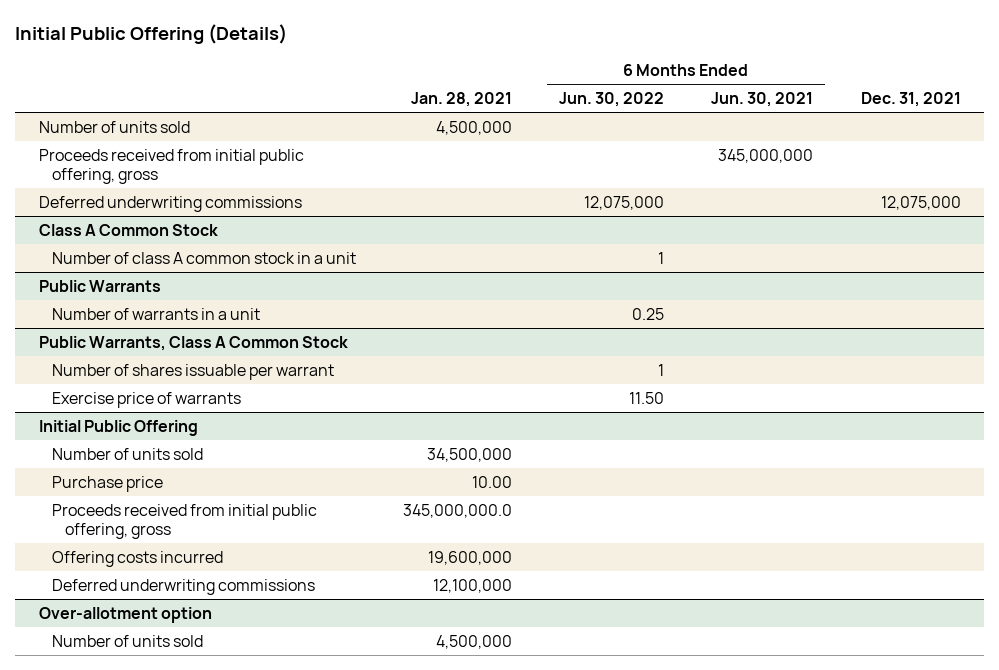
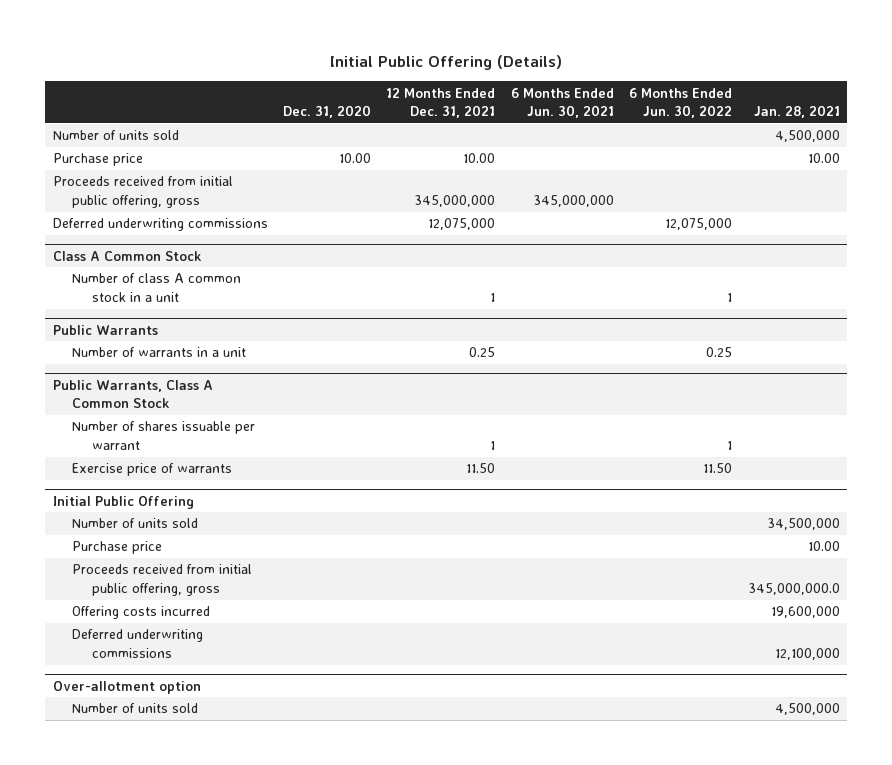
[860,92,961,108] Dec. 31, 2021 -> none
none -> [283,105,372,119] Dec. 31, 2020
none -> [386,87,496,119] 12 Months Ended Dec. 31, 2021
none -> [52,153,143,167] Purchase price

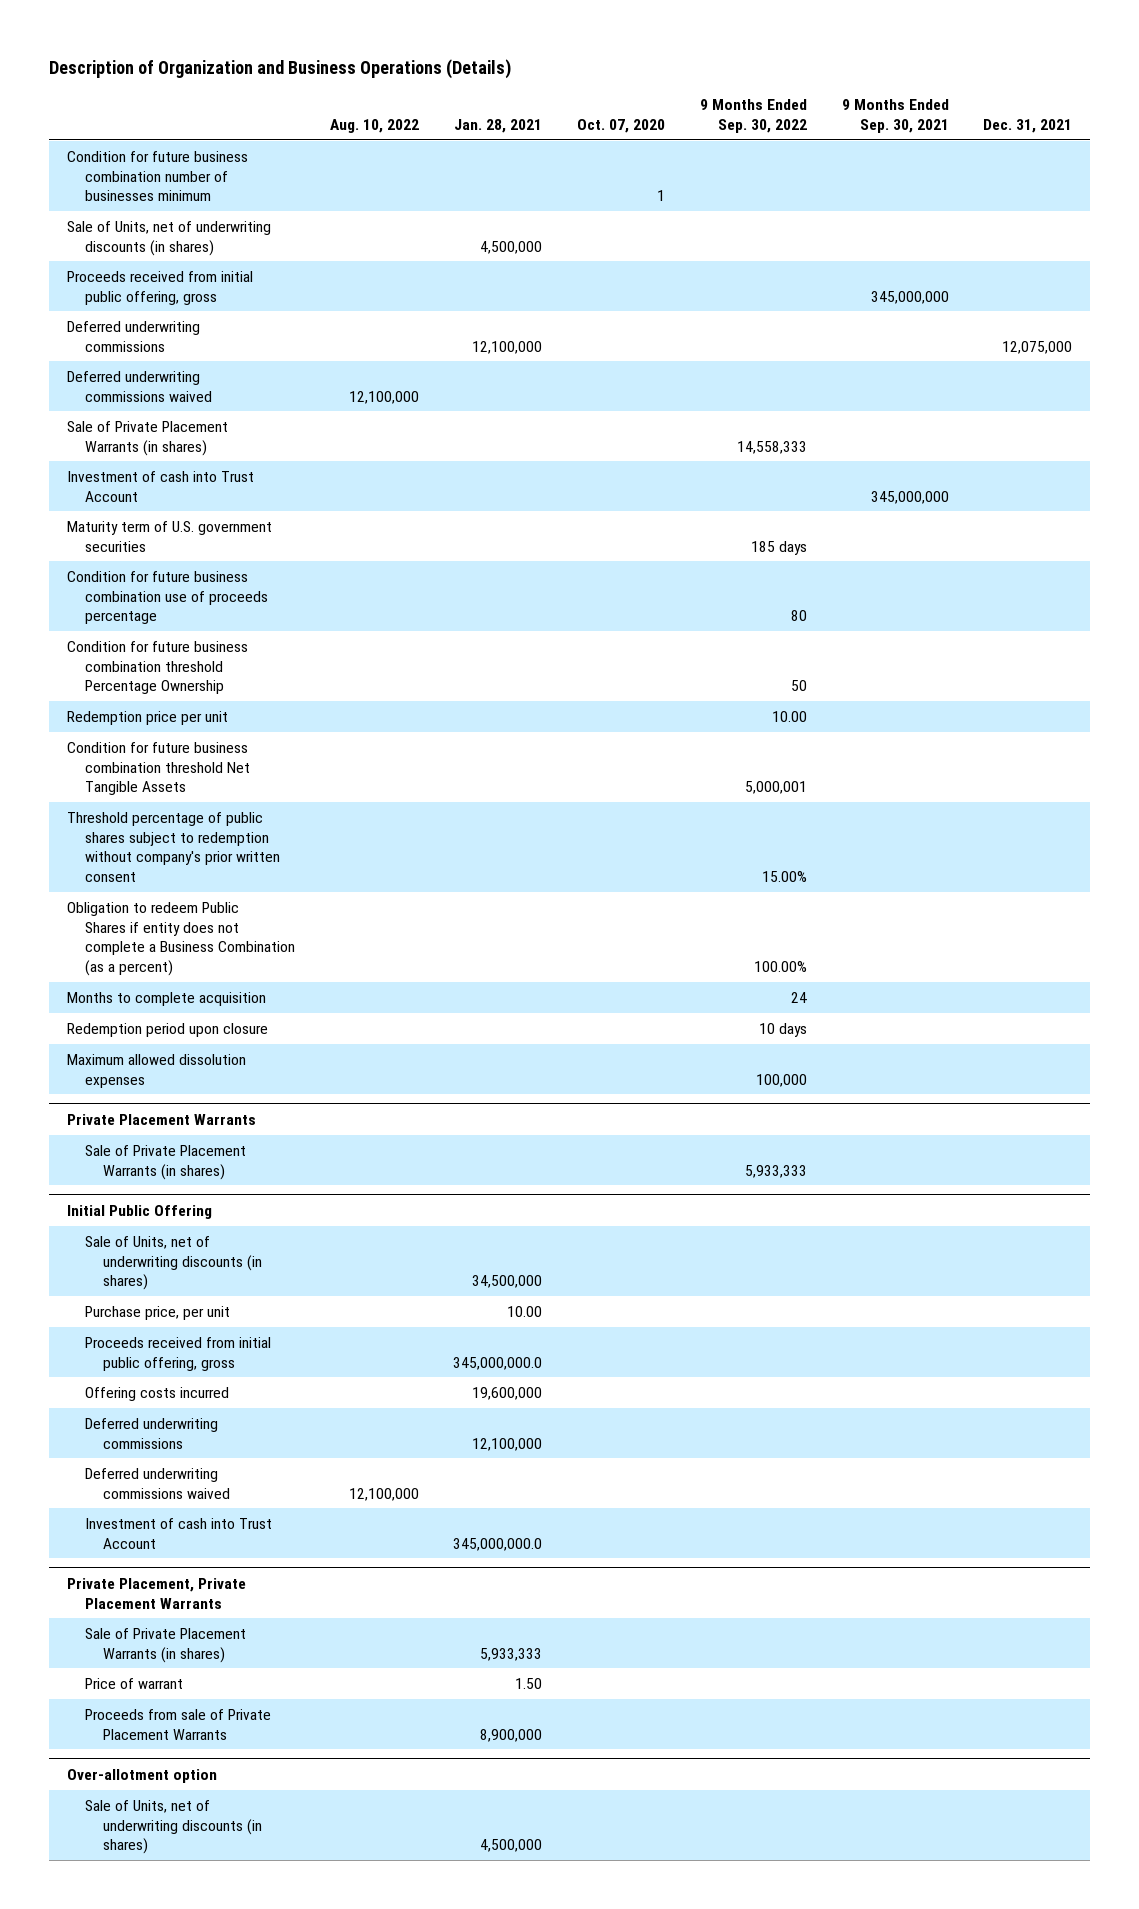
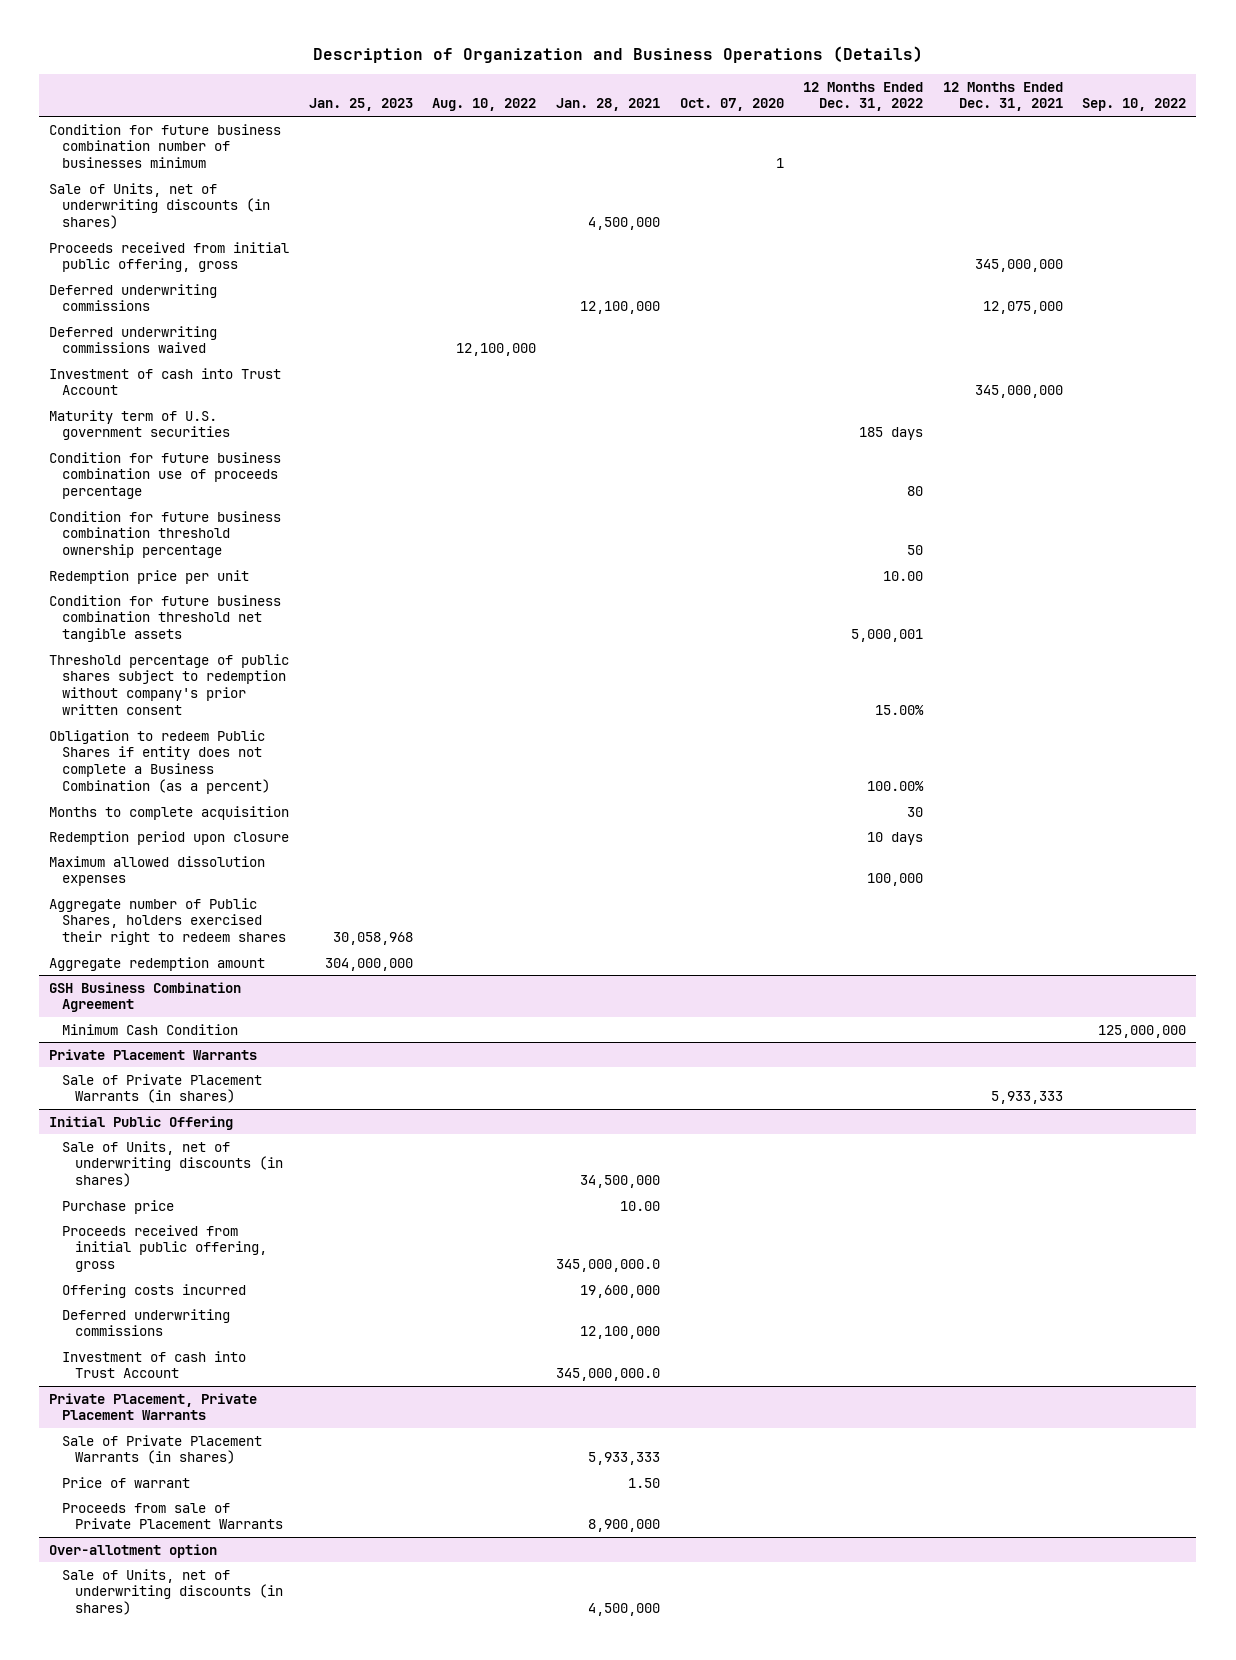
[699,98,807,133] 9 Months Ended Sep. 30, 2022 -> none
[841,98,949,133] 9 Months Ended Sep. 30, 2021 -> none
[983,118,1073,133] Dec. 31, 2021 -> none
none -> [308,98,413,112] Jan. 25, 2023
none -> [803,81,924,112] 12 Months Ended Dec. 31, 2022
none -> [942,81,1063,112] 12 Months Ended Dec. 31, 2021
none -> [1082,98,1187,112] Sep. 10, 2022
[66,420,228,456] Sale of Private Placement Warrants (in shares) -> none
[66,640,248,695] Condition for future business combination threshold Percentage Ownership -> [49,510,282,559] Condition for future business combination threshold ownership percentage
[66,741,250,796] Condition for future business combination threshold Net Tangible Assets -> [49,594,282,643] Condition for future business combination threshold net tangible assets
none -> [49,897,287,946] Aggregate number of Public Shares, holders exercised their right to redeem shares
none -> [49,956,266,971] Aggregate redemption amount
none -> [49,981,242,1013] GSH Business Combination Agreement
none -> [62,1023,239,1035] Minimum Cash Condition
[84,1305,230,1320] Purchase price, per unit -> [62,1199,175,1214] Purchase price
[84,1467,231,1499] Deferred underwriting commissions waived -> none

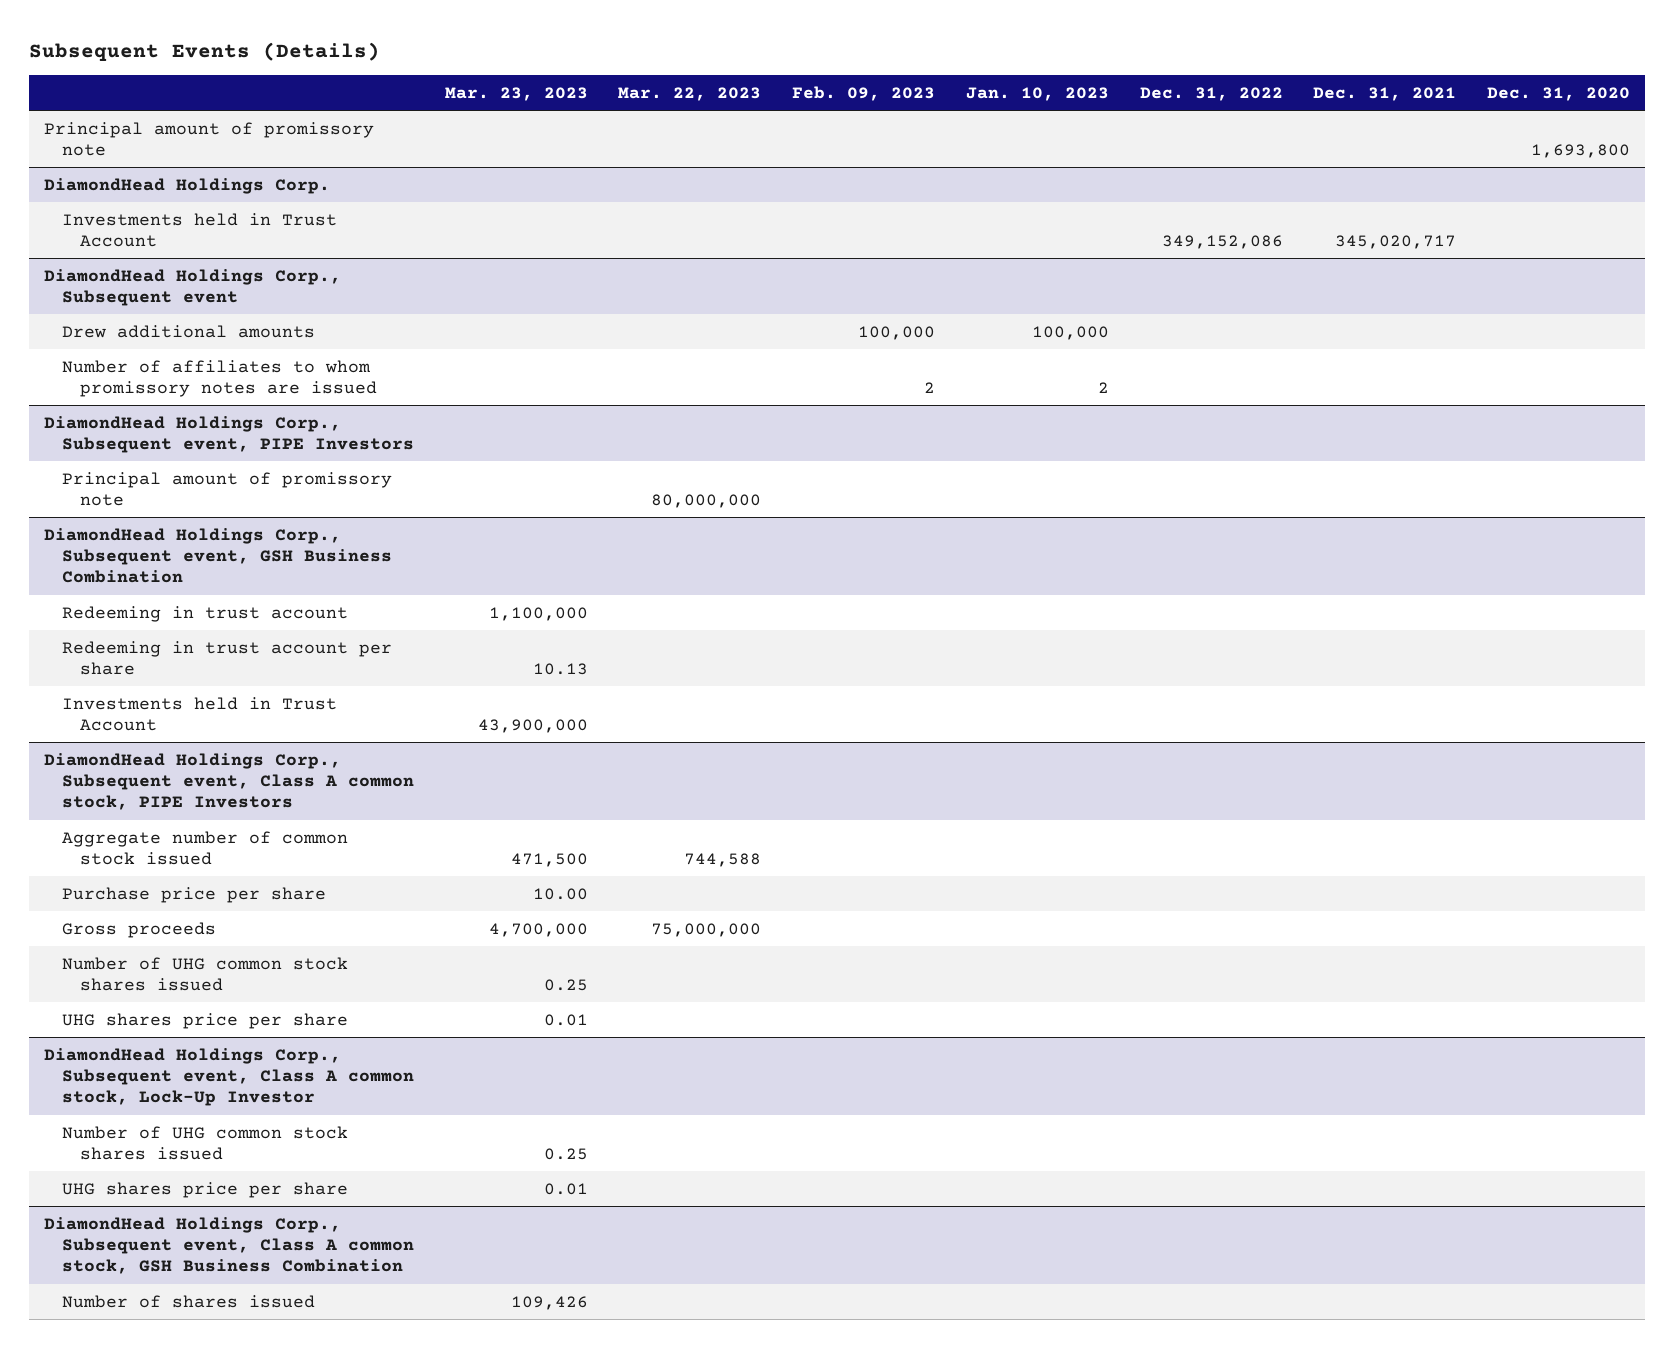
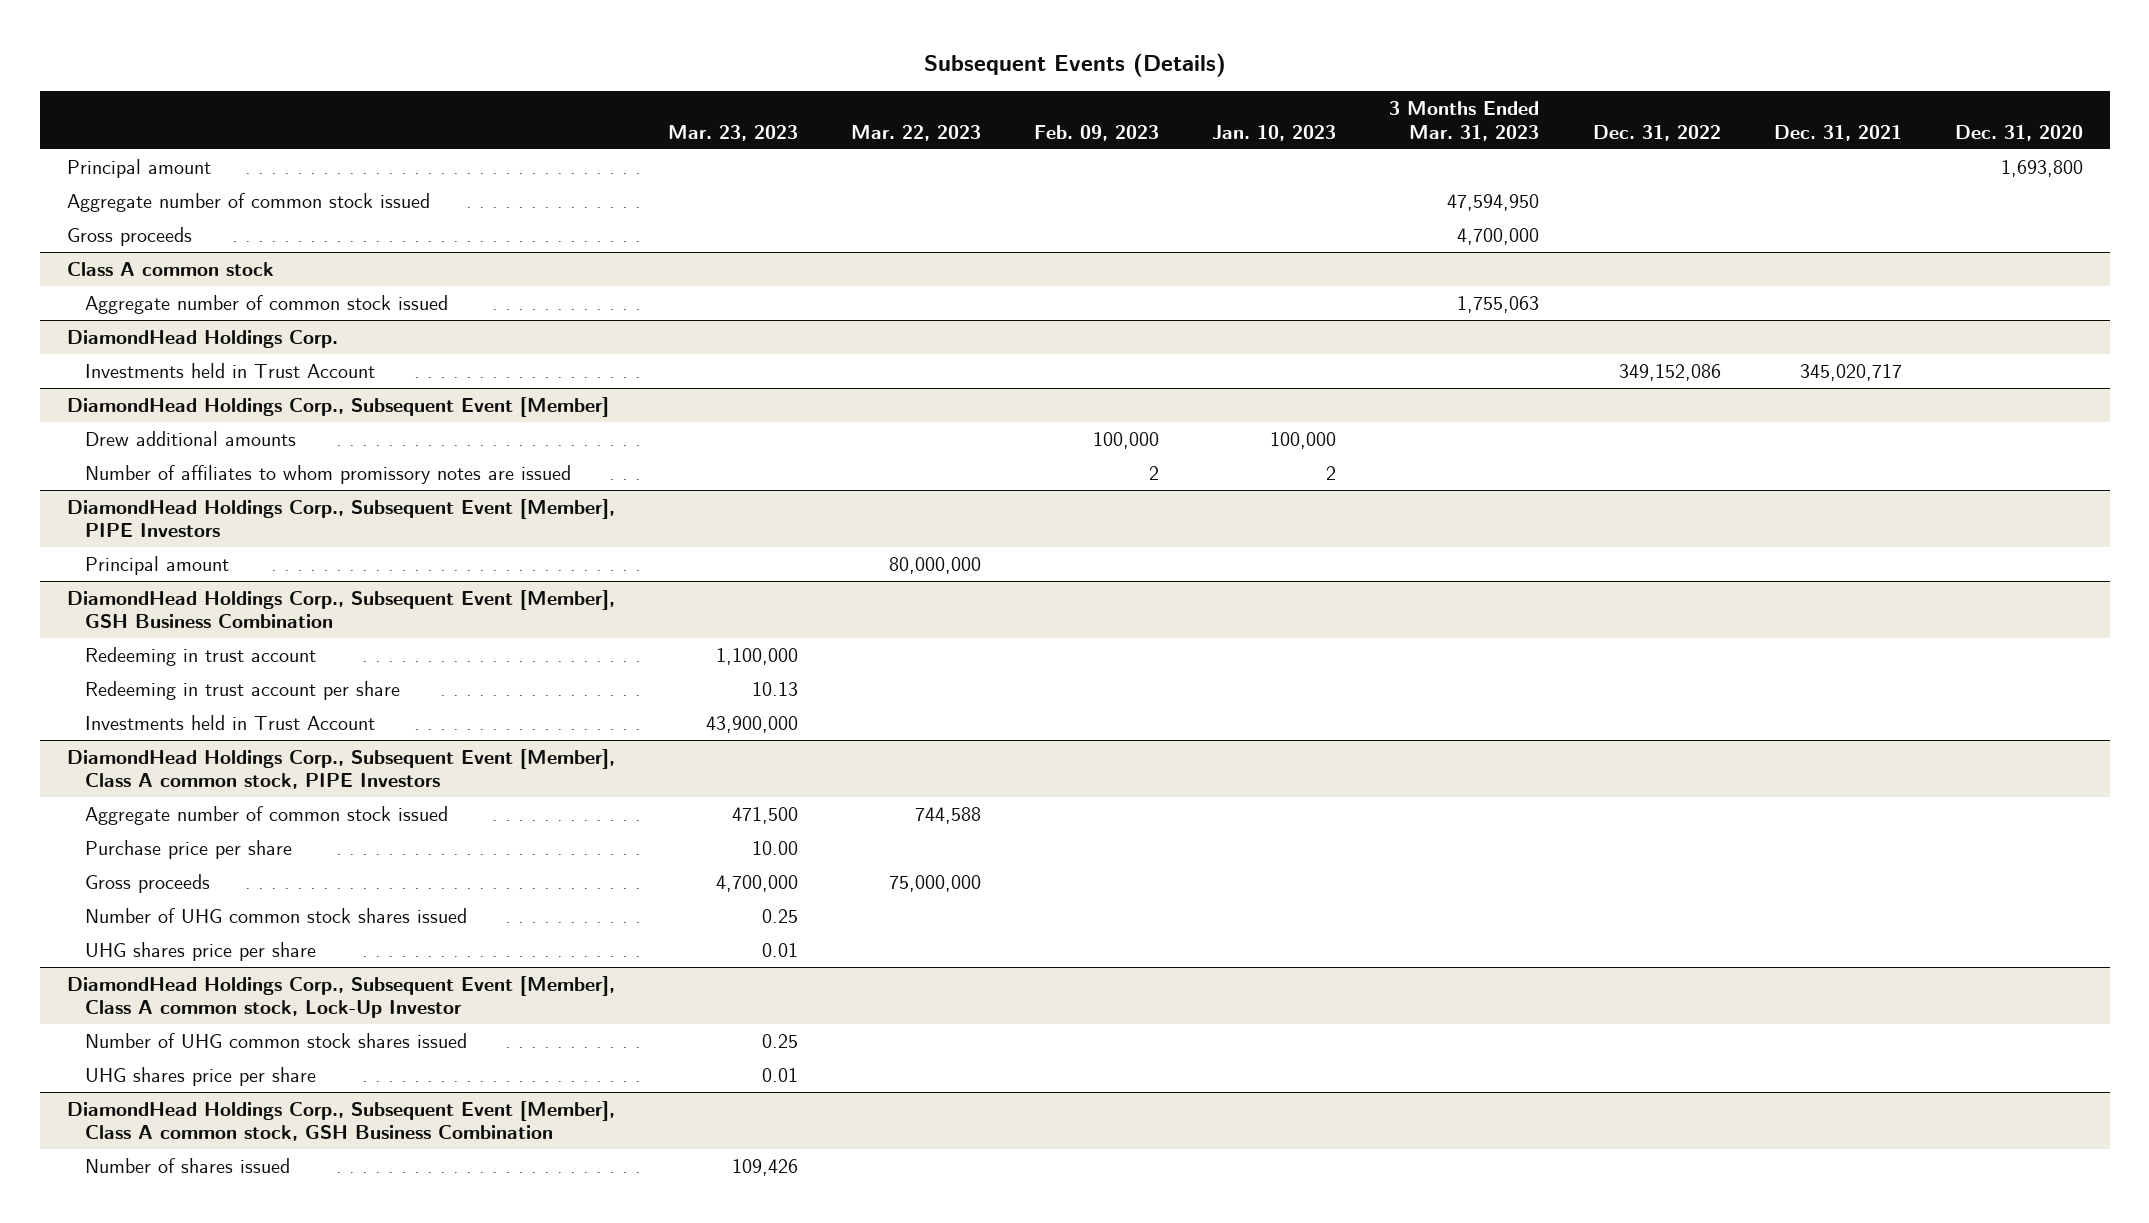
none -> [1389,101,1540,141] 3 Months Ended Mar. 31, 2023
[43,121,374,157] Principal amount of promissory note -> [66,159,211,179] Principal amount
none -> [66,193,430,213] Aggregate number of common stock issued
none -> [66,227,192,247] Gross proceeds
none -> [66,262,274,277] Class A common stock
none -> [84,295,448,315] Aggregate number of common stock issued
[43,268,341,307] DiamondHead Holdings Corp., Subsequent event -> [66,397,609,418] DiamondHead Holdings Corp., Subsequent Event [Member]
[43,415,414,454] DiamondHead Holdings Corp., Subsequent event, PIPE Investors -> [66,499,615,538] DiamondHead Holdings Corp., Subsequent Event [Member], PIPE Investors
[61,471,392,507] Principal amount of promissory note -> [84,556,229,576] Principal amount
[43,527,392,584] DiamondHead Holdings Corp., Subsequent event, GSH Business Combination -> [66,590,615,629] DiamondHead Holdings Corp., Subsequent Event [Member], GSH Business Combination
[43,752,414,811] DiamondHead Holdings Corp., Subsequent event, Class A common stock, PIPE Investors -> [66,749,615,790] DiamondHead Holdings Corp., Subsequent Event [Member], Class A common stock, PIPE Investors
[43,1047,414,1107] DiamondHead Holdings Corp., Subsequent event, Class A common stock, Lock-Up Investor -> [66,976,615,1019] DiamondHead Holdings Corp., Subsequent Event [Member], Class A common stock, Lock-Up Investor
[43,1216,414,1275] DiamondHead Holdings Corp., Subsequent event, Class A common stock, GSH Business Combination -> [66,1101,615,1142] DiamondHead Holdings Corp., Subsequent Event [Member], Class A common stock, GSH Business Combination

